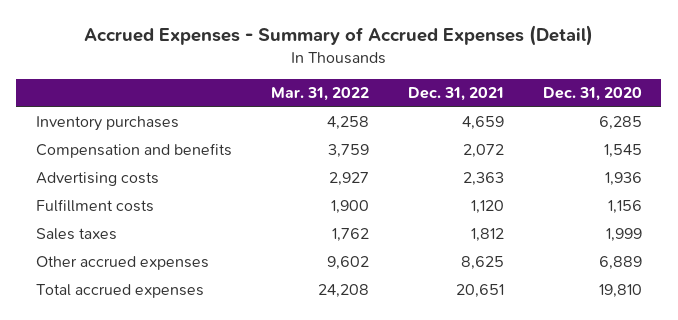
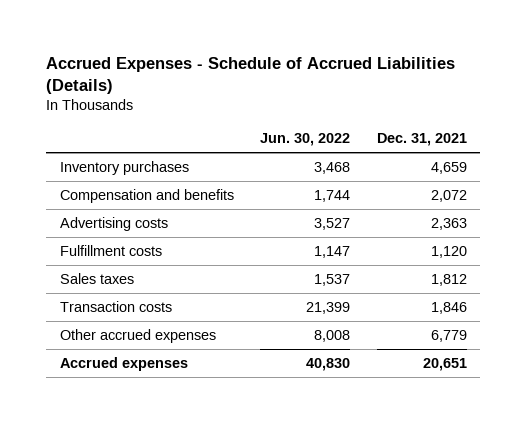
[83,25,593,47] Accrued Expenses - Summary of Accrued Expenses (Detail) -> [46,56,456,94] Accrued Expenses - Schedule of Accrued Liabilities (Details)
[270,86,369,101] Mar. 31, 2022 -> none
[542,86,642,101] Dec. 31, 2020 -> none
none -> [260,133,351,147] Jun. 30, 2022
none -> [59,300,172,312] Transaction costs
[460,256,504,271] 8,625 -> [430,329,467,342] 6,779
[35,284,204,299] Total accrued expenses -> [59,356,188,371] Accrued expenses

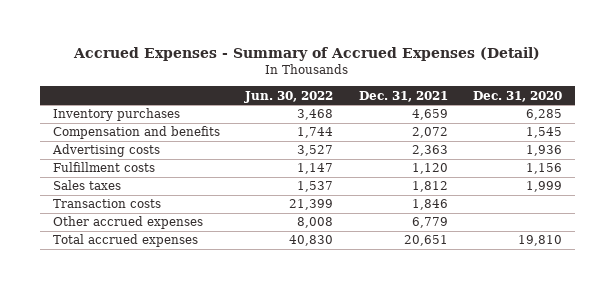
[46,56,456,94] Accrued Expenses - Schedule of Accrued Liabilities (Details) -> [73,47,541,62] Accrued Expenses - Summary of Accrued Expenses (Detail)
none -> [473,90,563,102] Dec. 31, 2020
[59,356,188,371] Accrued expenses -> [52,234,198,248] Total accrued expenses

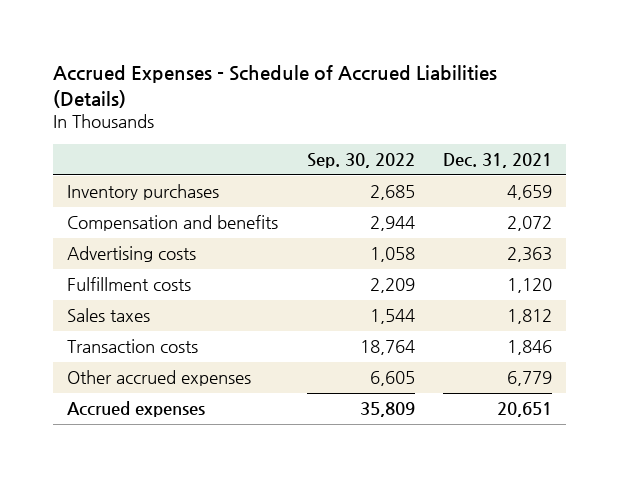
[73,47,541,62] Accrued Expenses - Summary of Accrued Expenses (Detail) -> [52,64,497,108] Accrued Expenses - Schedule of Accrued Liabilities (Details)
[244,90,334,103] Jun. 30, 2022 -> none
[473,90,563,102] Dec. 31, 2020 -> none
none -> [306,152,415,168] Sep. 30, 2022
[52,234,198,248] Total accrued expenses -> [67,401,206,418] Accrued expenses

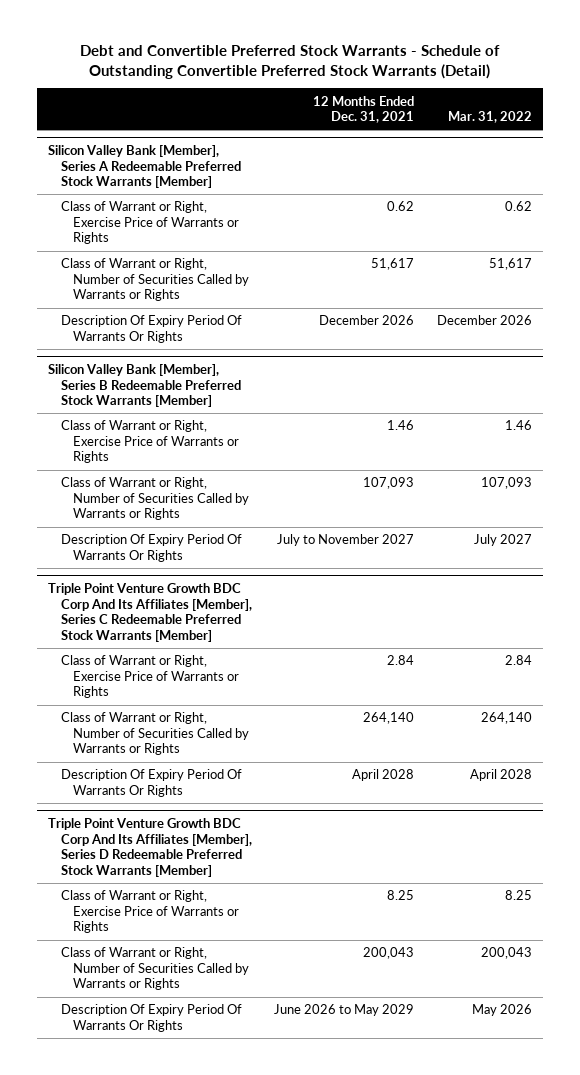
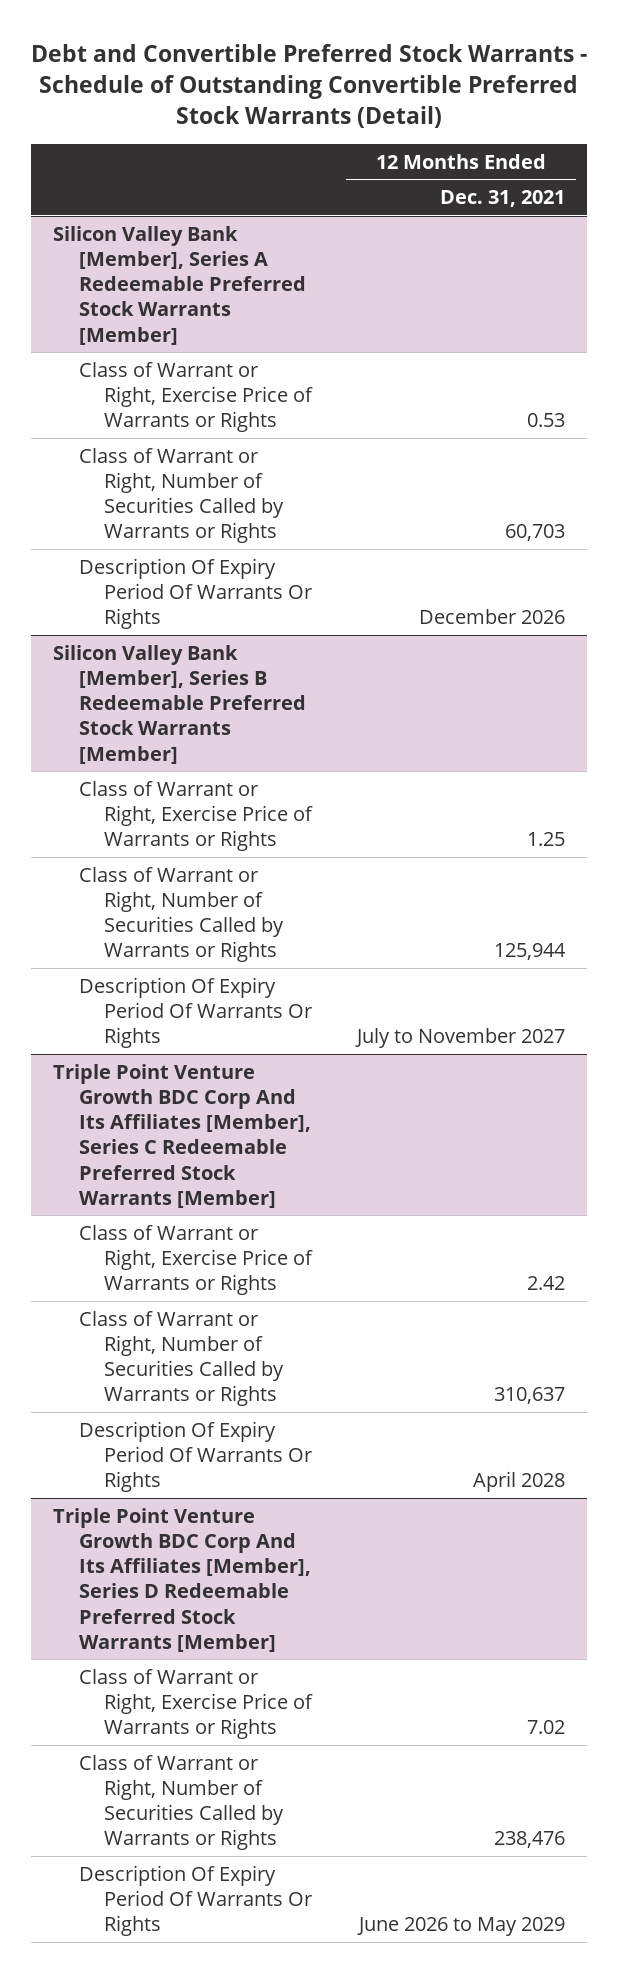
[447,111,532,124] Mar. 31, 2022 -> none
[387,201,415,212] 0.62 -> [526,413,565,428] 0.53
[371,258,415,271] 51,617 -> [504,524,565,542] 60,703
[387,420,415,431] 1.46 -> [526,832,565,847] 1.25
[363,477,415,490] 107,093 -> [493,943,566,961] 125,944
[387,655,415,666] 2.84 -> [526,1276,565,1291] 2.42
[363,712,415,725] 264,140 -> [493,1387,565,1405] 310,637
[387,890,415,901] 8.25 -> [526,1720,565,1735] 7.02
[363,947,415,960] 200,043 -> [493,1831,565,1849] 238,476

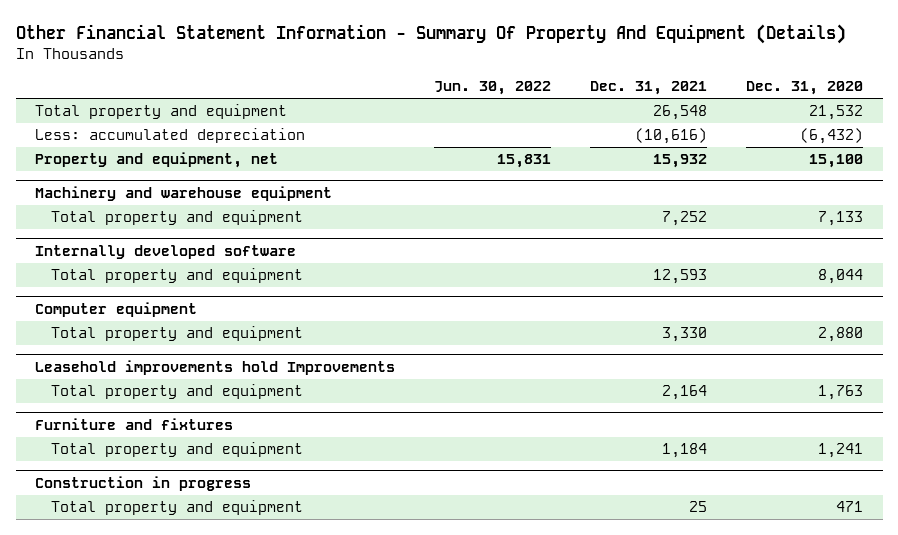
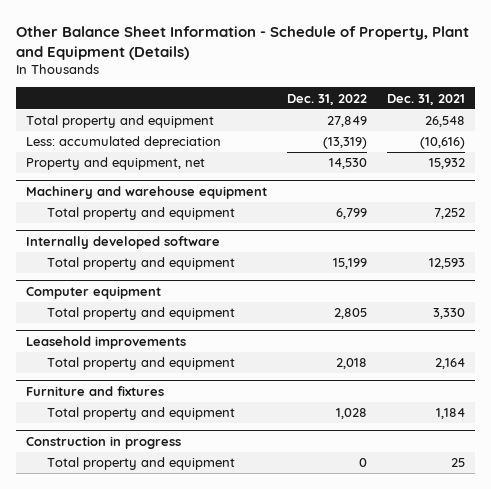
[15,23,846,44] Other Financial Statement Information - Summary Of Property And Equipment (Details) -> [16,25,470,60] Other Balance Sheet Information - Schedule of Property, Plant and Equipment (Details)
[434,81,552,96] Jun. 30, 2022 -> none
[746,81,864,96] Dec. 31, 2020 -> none
none -> [287,93,368,105] Dec. 31, 2022
[35,359,396,375] Leasehold improvements hold Improvements -> [26,335,187,349] Leasehold improvements

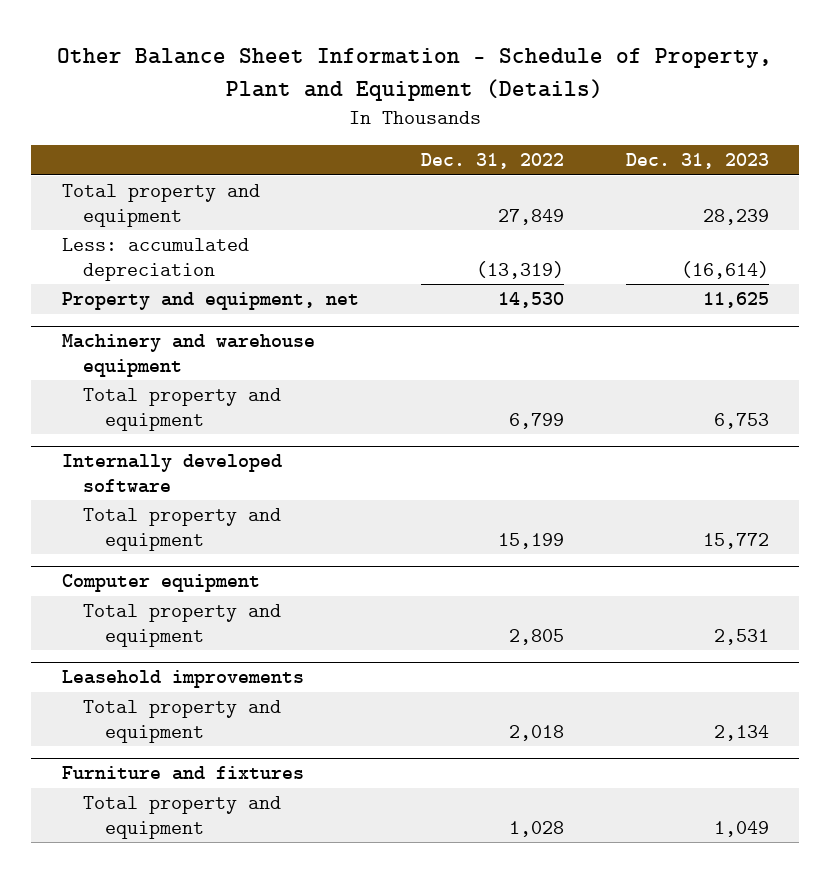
[386,93,465,105] Dec. 31, 2021 -> none
none -> [625,153,769,170] Dec. 31, 2023
[26,435,182,449] Construction in progress -> none
[46,457,235,471] Total property and equipment -> none

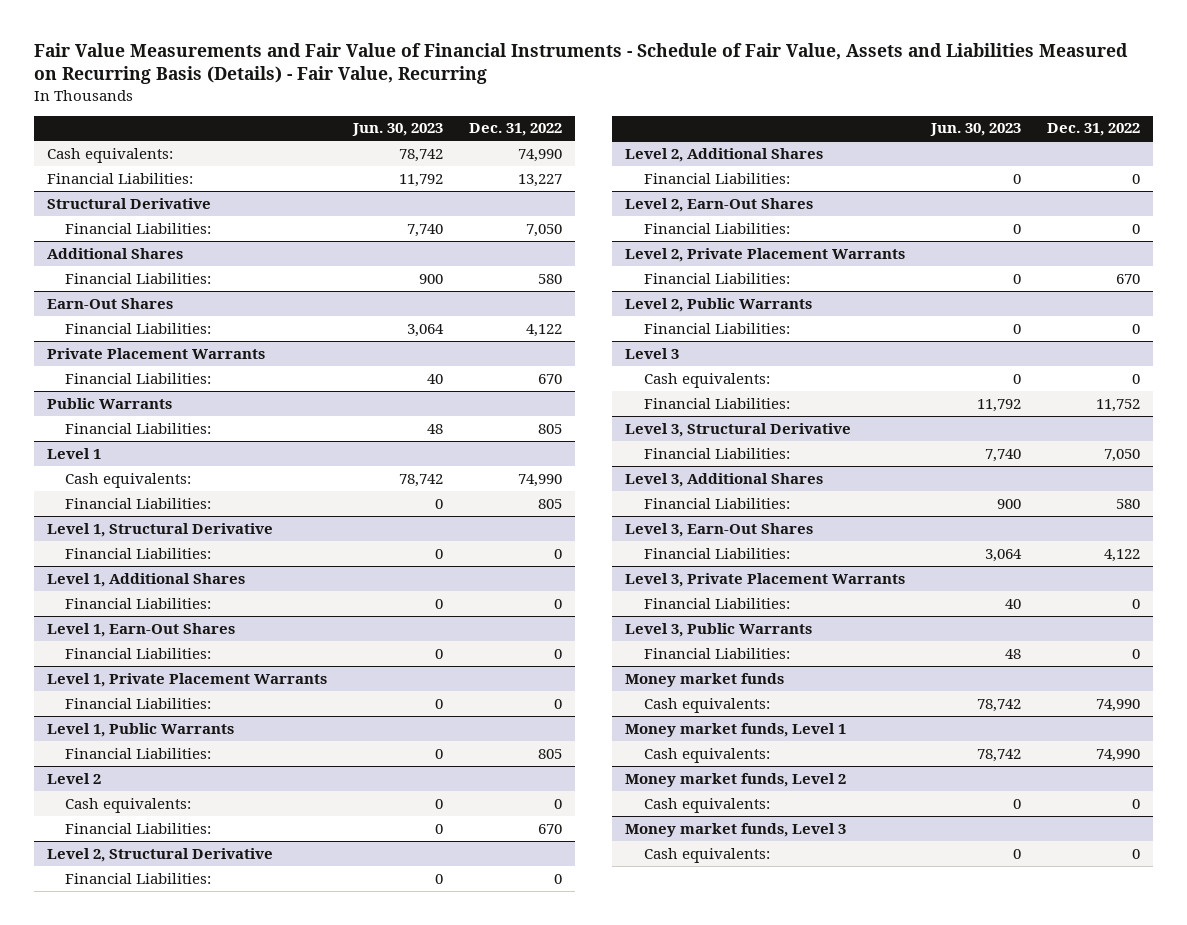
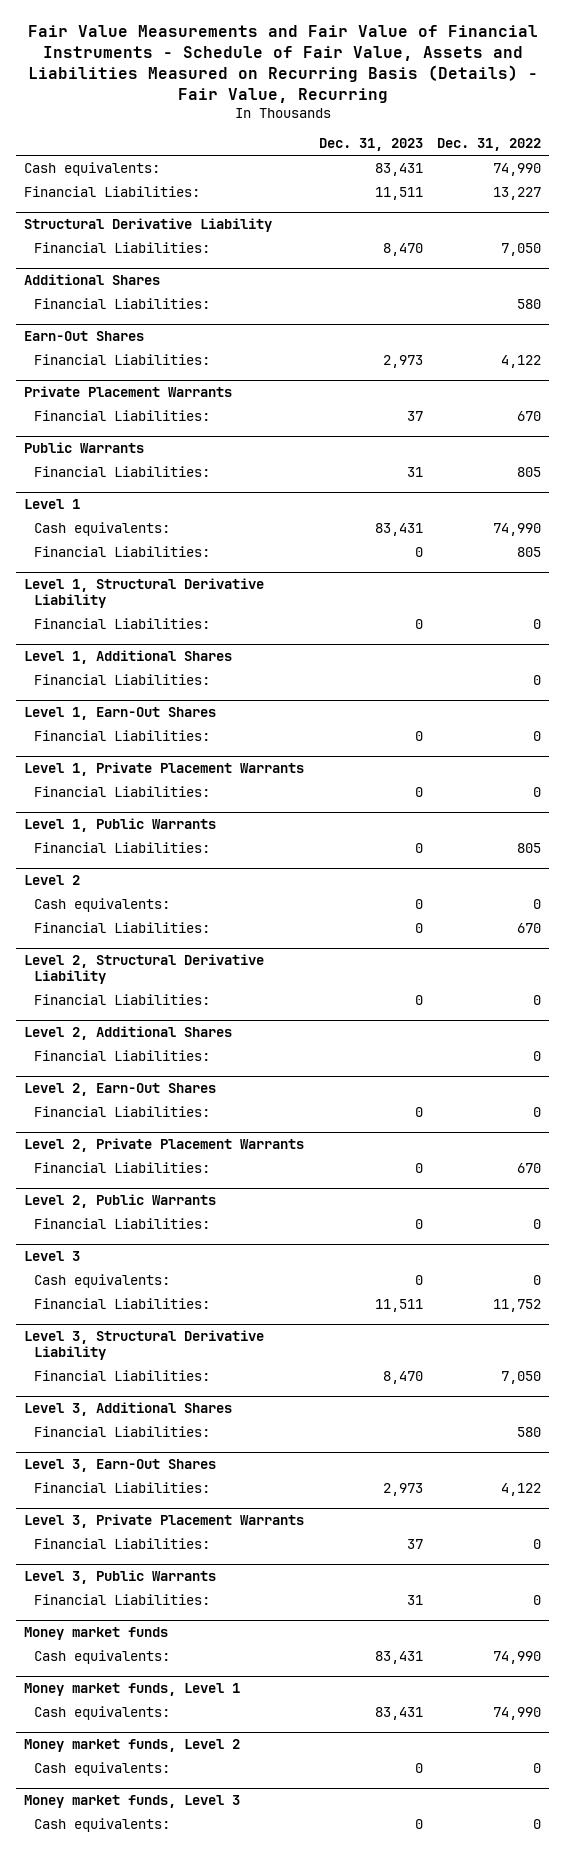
[351,123,443,137] Jun. 30, 2023 -> none
none -> [318,138,423,152] Dec. 31, 2023
[46,197,211,209] Structural Derivative -> [23,217,272,232] Structural Derivative Liability
[46,522,273,537] Level 1, Structural Derivative -> [23,577,264,609] Level 1, Structural Derivative Liability
[46,847,273,862] Level 2, Structural Derivative -> [23,953,264,985] Level 2, Structural Derivative Liability
[625,422,852,437] Level 3, Structural Derivative -> [23,1329,264,1361] Level 3, Structural Derivative Liability

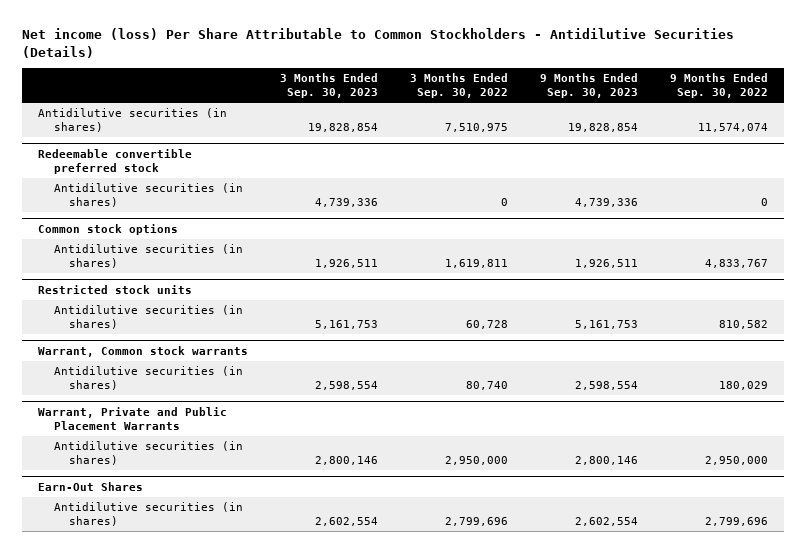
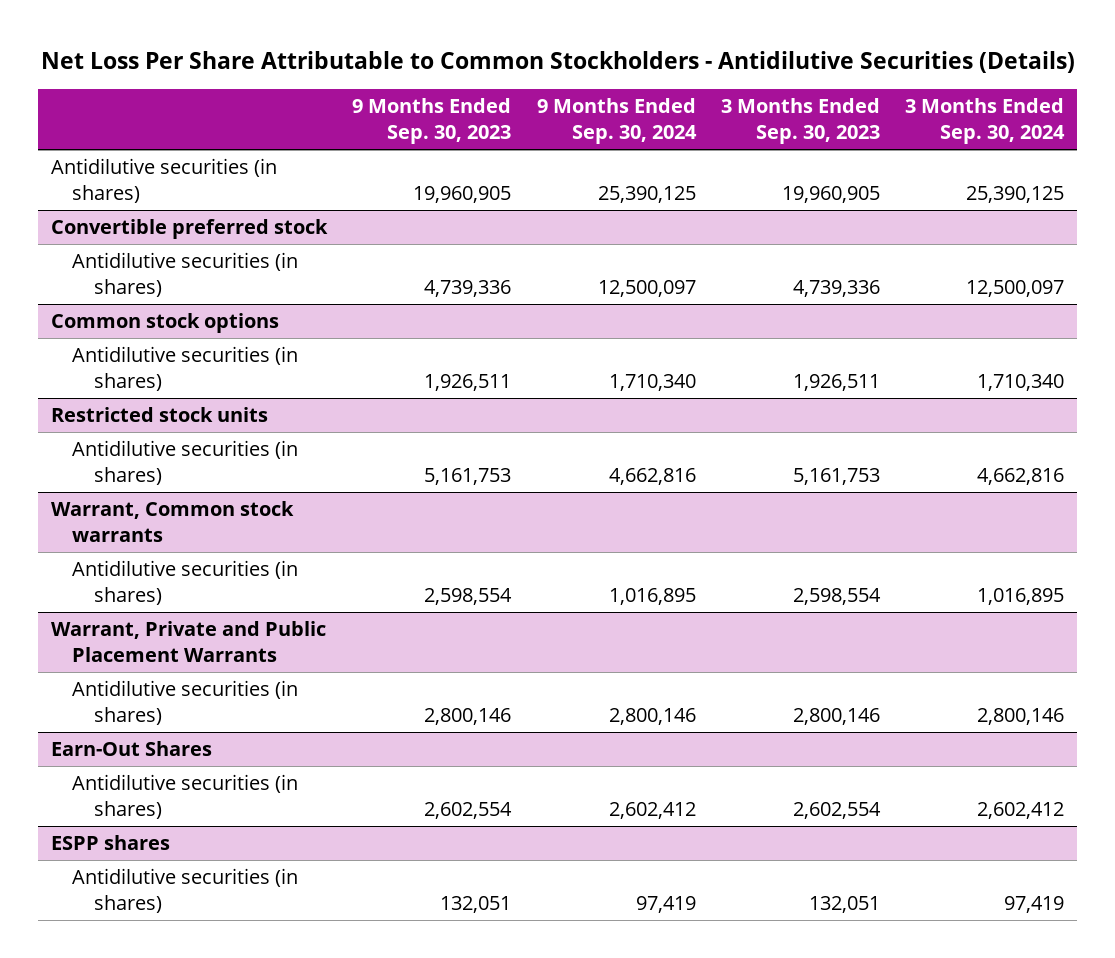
[22,28,735,58] Net income (loss) Per Share Attributable to Common Stockholders - Antidilutive Securities (Details) -> [40,51,1075,74] Net Loss Per Share Attributable to Common Stockholders - Antidilutive Securities (Details)
[410,73,509,98] 3 Months Ended Sep. 30, 2022 -> none
[670,73,769,98] 9 Months Ended Sep. 30, 2022 -> none
none -> [536,98,697,145] 9 Months Ended Sep. 30, 2024
none -> [905,98,1066,145] 3 Months Ended Sep. 30, 2024
[308,122,379,132] 19,828,854 -> [781,185,880,203] 19,960,905
[568,122,639,132] 19,828,854 -> [413,185,512,203] 19,960,905
[38,149,193,174] Redeemable convertible preferred stock -> [50,219,328,240] Convertible preferred stock
none -> [50,835,170,851] ESPP shares
none -> [72,868,299,913] Antidilutive securities (in shares)

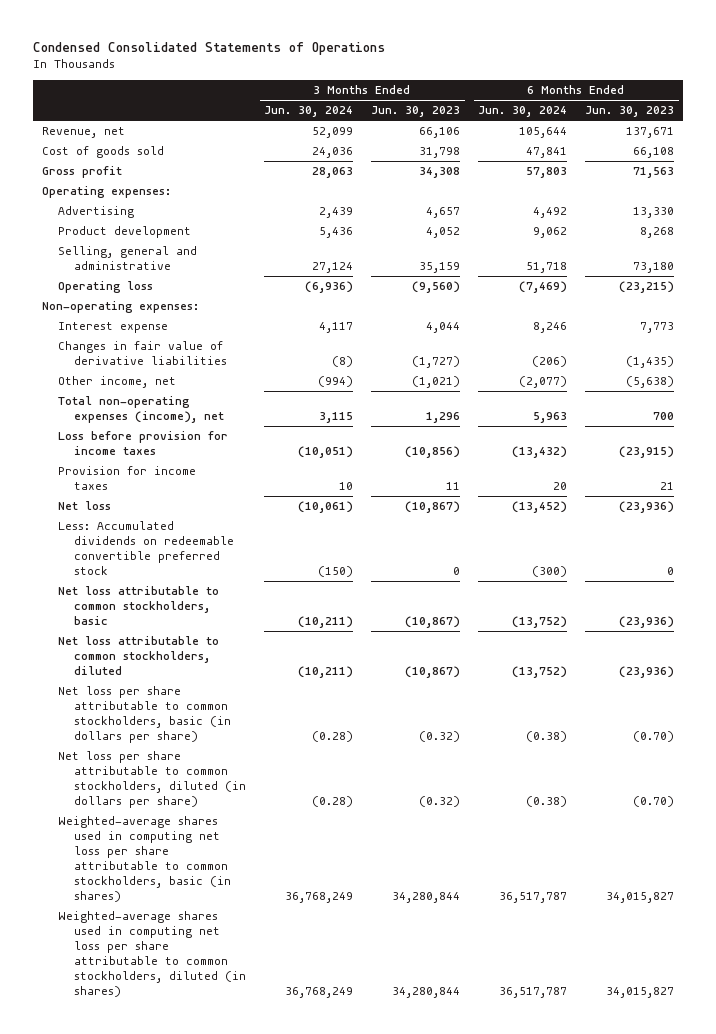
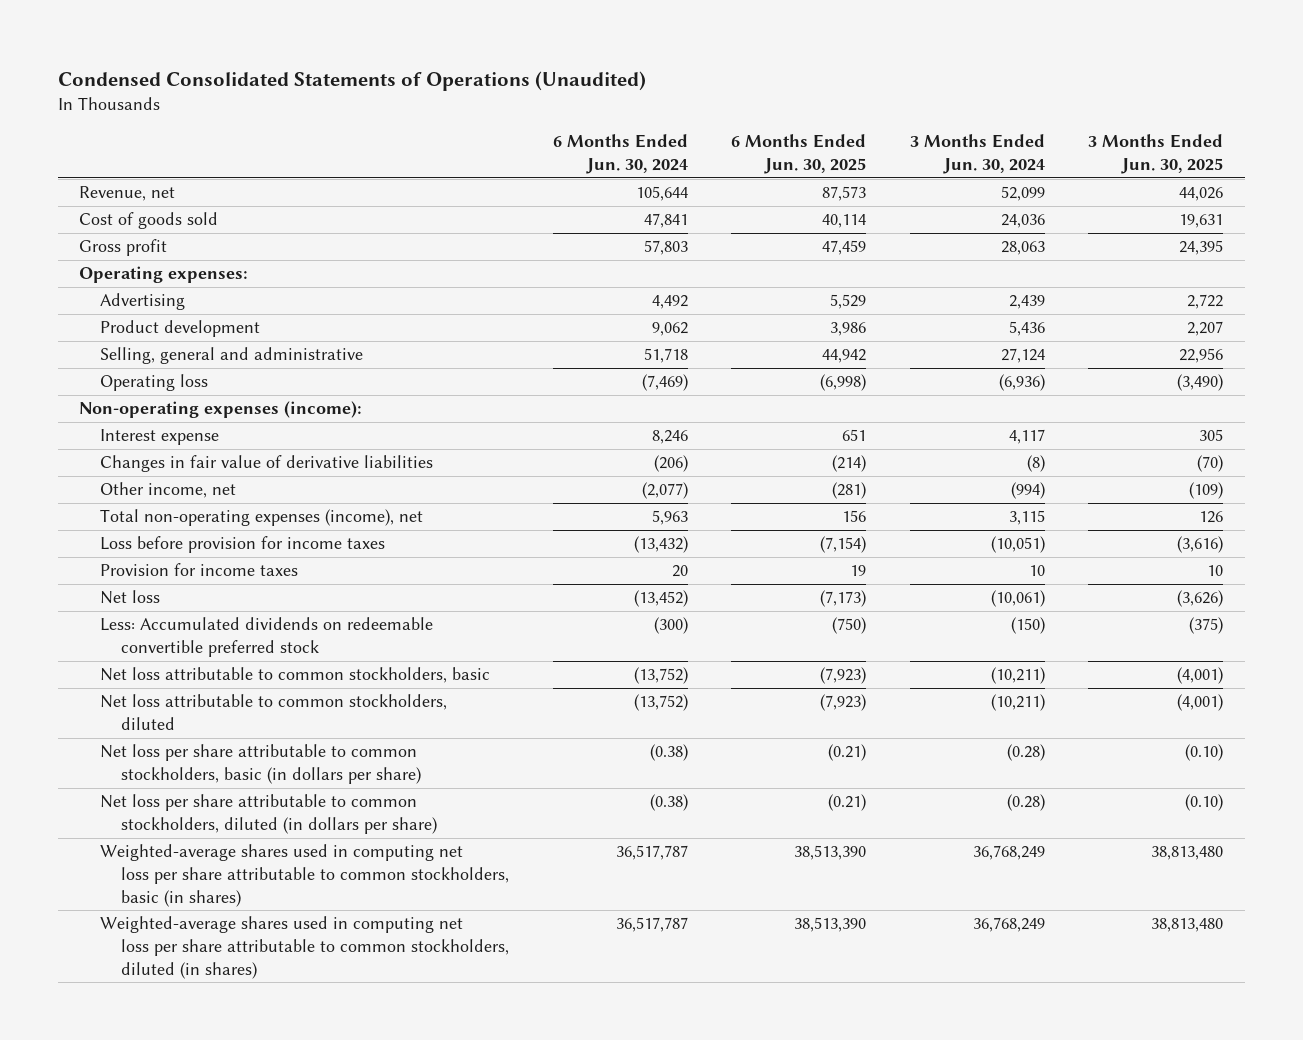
[32,41,385,55] Condensed Consolidated Statements of Operations -> [57,70,646,91] Condensed Consolidated Statements of Operations (Unaudited)
[371,106,461,118] Jun. 30, 2023 -> none
[585,106,675,118] Jun. 30, 2023 -> none
none -> [731,134,867,174] 6 Months Ended Jun. 30, 2025
none -> [1088,134,1224,174] 3 Months Ended Jun. 30, 2025
[41,301,199,314] Non-operating expenses: -> [79,401,363,419] Non-operating expenses (income):

